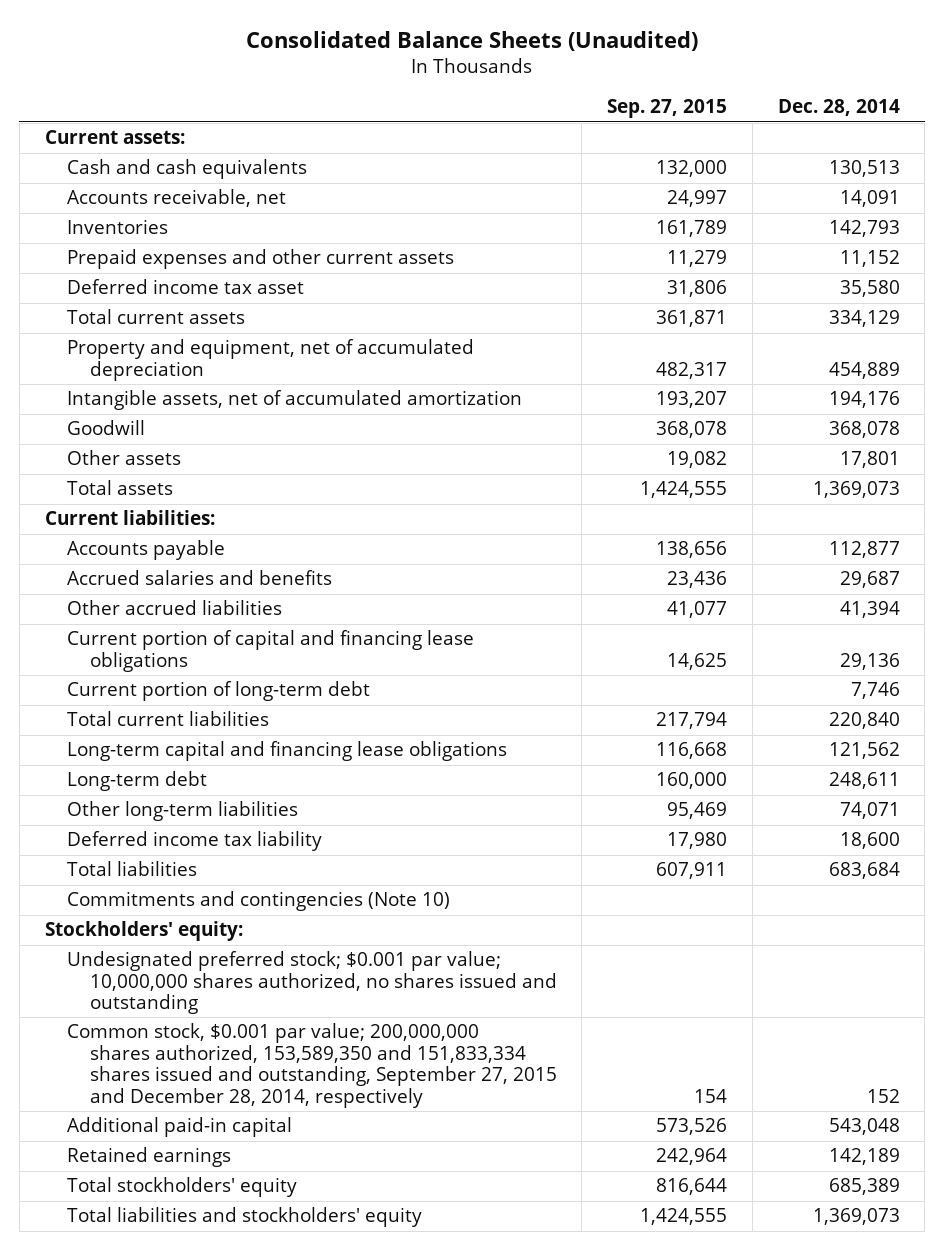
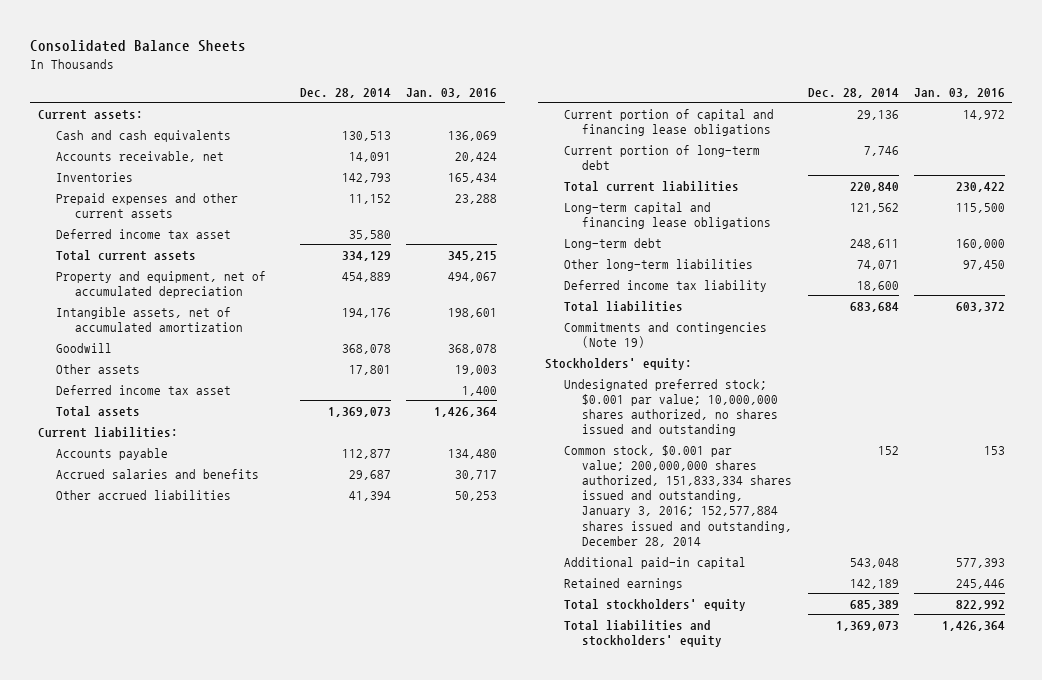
[246,31,699,52] Consolidated Balance Sheets (Unaudited) -> [29,40,246,53] Consolidated Balance Sheets
[607,99,728,119] Sep. 27, 2015 -> none
none -> [406,87,498,98] Jan. 03, 2016
none -> [56,384,232,395] Deferred income tax asset
[67,891,451,912] Commitments and contingencies (Note 10) -> [563,321,767,348] Commitments and contingencies (Note 19)
[67,1023,557,1108] Common stock, $0.001 par value; 200,000,000 shares authorized, 153,589,350 and 151,833,334 shares issued and outstanding, September 27, 2015 and December 28, 2014, respectively -> [563,444,793,547] Common stock, $0.001 par value; 200,000,000 shares authorized, 151,833,334 shares issued and outstanding, January 3, 2016; 152,577,884 shares issued and outstanding, December 28, 2014

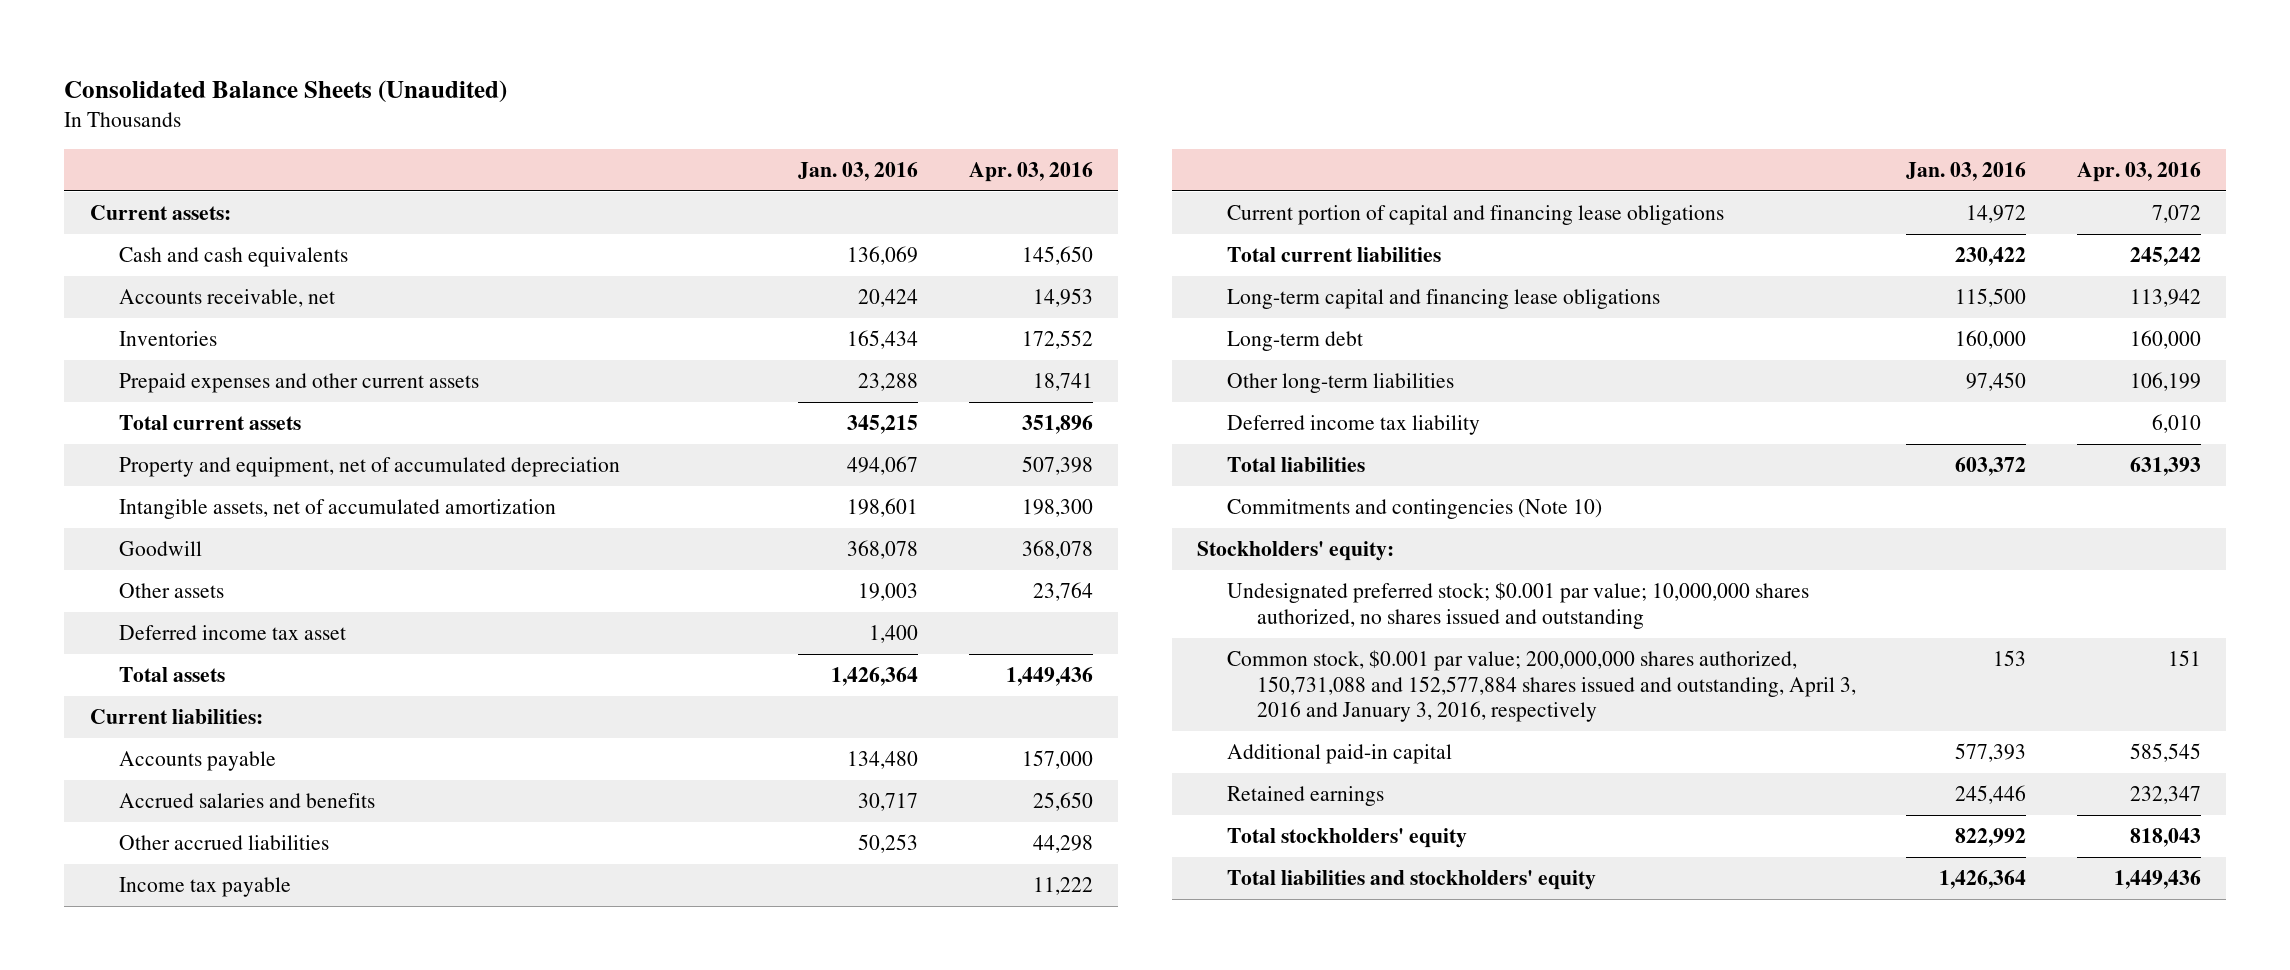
[29,40,246,53] Consolidated Balance Sheets -> [64,80,508,104] Consolidated Balance Sheets (Unaudited)
[299,87,391,98] Dec. 28, 2014 -> none
none -> [968,162,1093,183] Apr. 03, 2016
[56,228,232,239] Deferred income tax asset -> none
none -> [119,877,292,898] Income tax payable
[563,144,760,170] Current portion of long-term debt -> none
[563,321,767,348] Commitments and contingencies (Note 19) -> [1227,499,1603,520] Commitments and contingencies (Note 10)
[563,444,793,547] Common stock, $0.001 par value; 200,000,000 shares authorized, 151,833,334 shares issued and outstanding, January 3, 2016; 152,577,884 shares issued and outstanding, December 28, 2014 -> [1227,650,1856,723] Common stock, $0.001 par value; 200,000,000 shares authorized, 150,731,088 and 152,577,884 shares issued and outstanding, April 3, 2016 and January 3, 2016, respectively

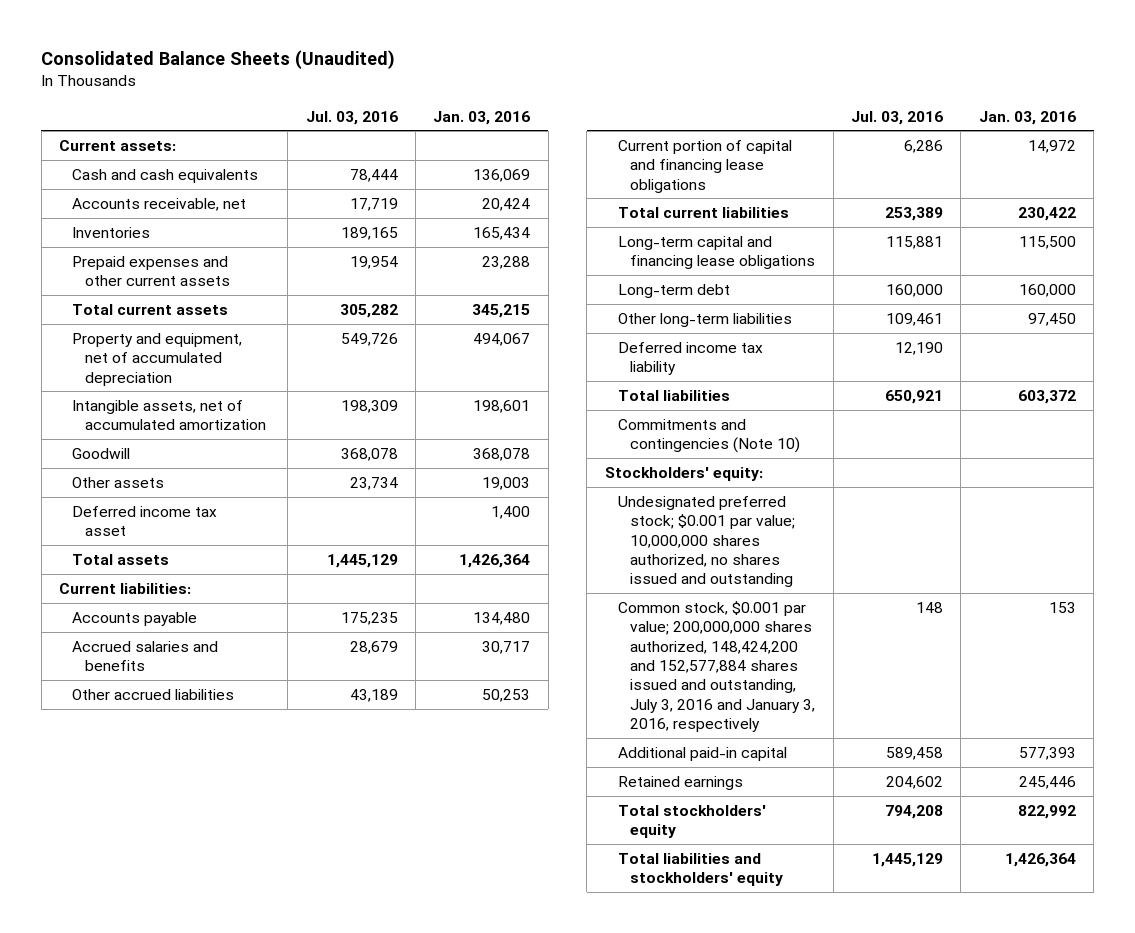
[968,162,1093,183] Apr. 03, 2016 -> none
none -> [305,110,398,125] Jul. 03, 2016
[119,877,292,898] Income tax payable -> none
[1227,650,1856,723] Common stock, $0.001 par value; 200,000,000 shares authorized, 150,731,088 and 152,577,884 shares issued and outstanding, April 3, 2016 and January 3, 2016, respectively -> [617,600,816,733] Common stock, $0.001 par value; 200,000,000 shares authorized, 148,424,200 and 152,577,884 shares issued and outstanding, July 3, 2016 and January 3, 2016, respectively

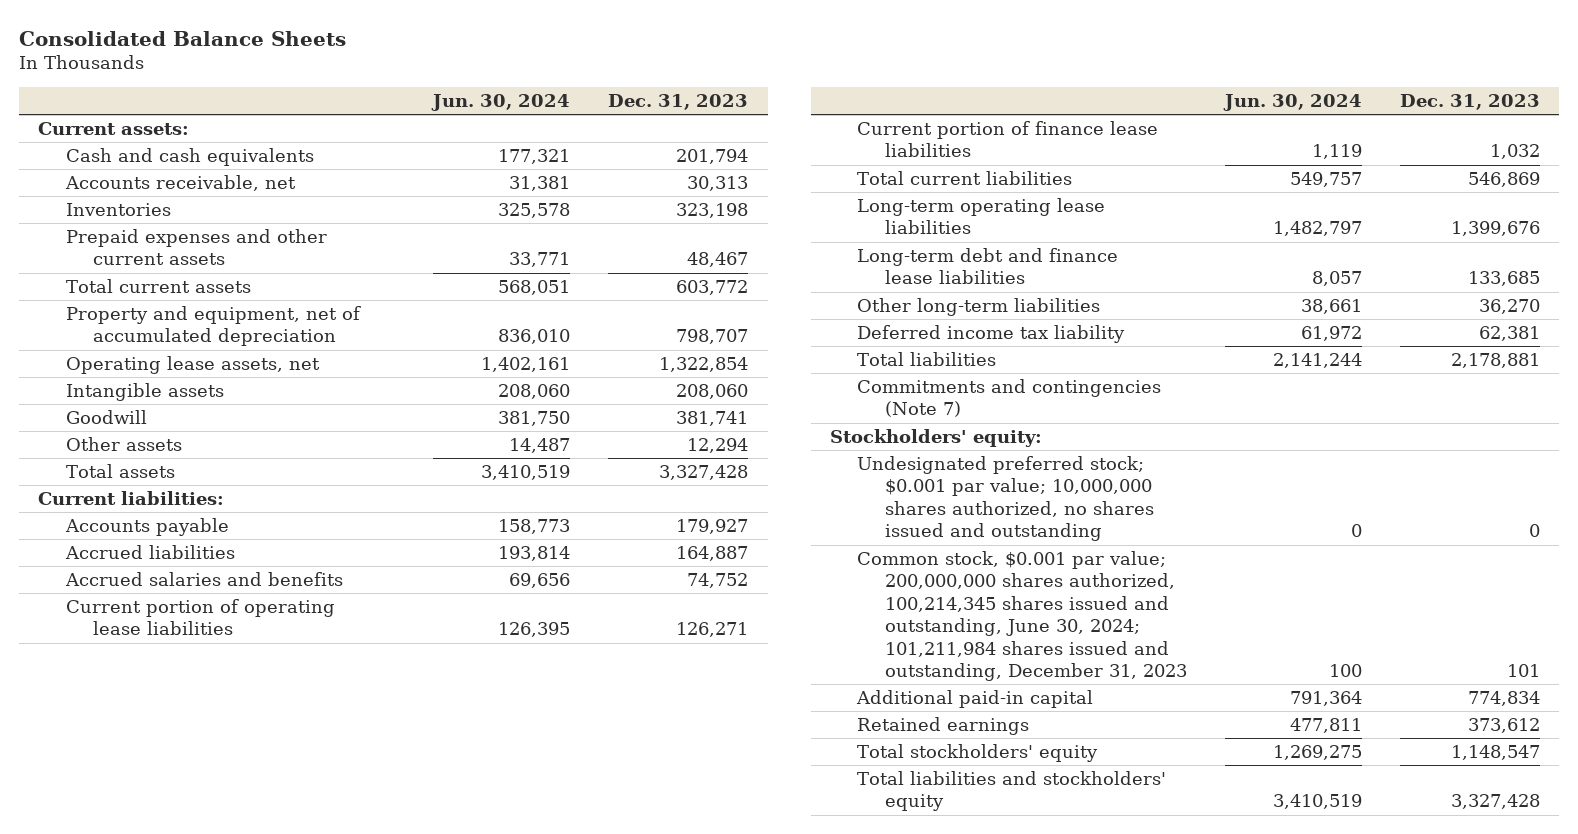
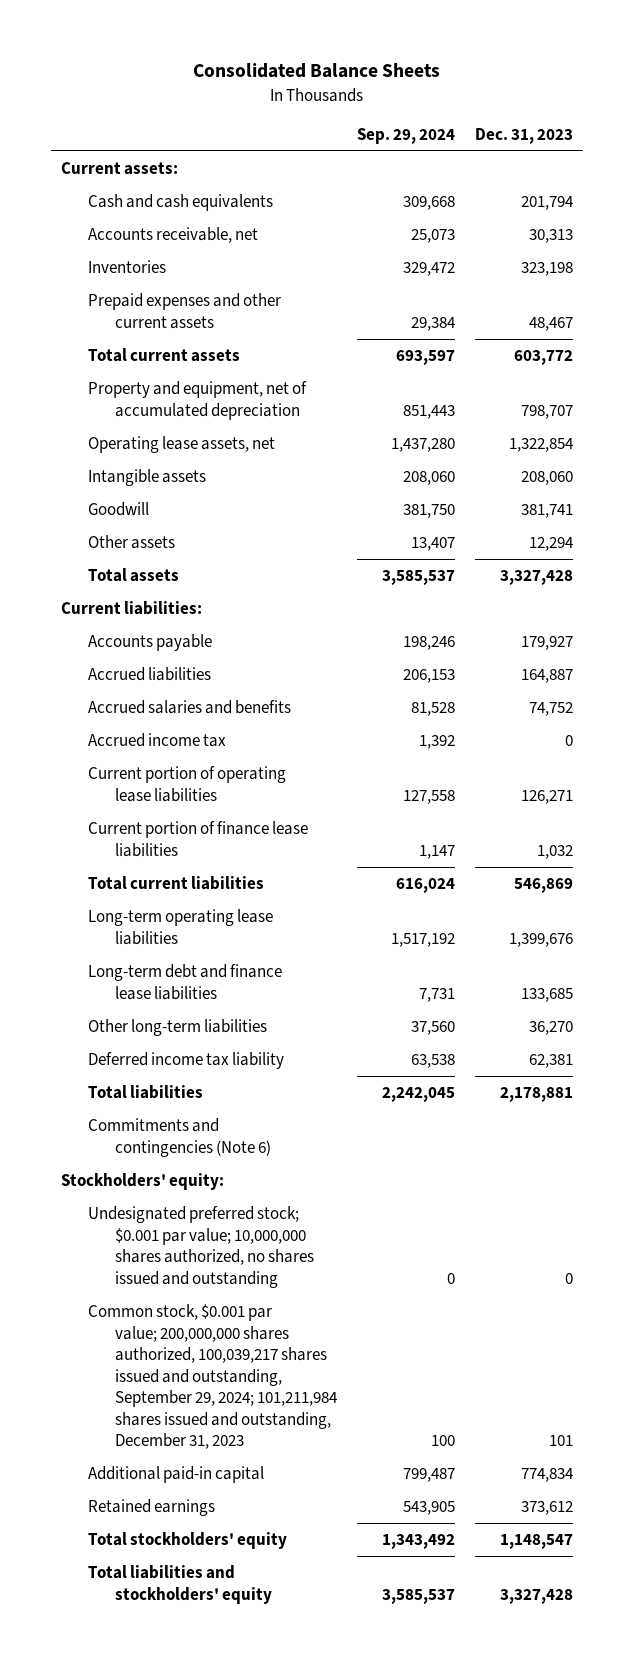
[431,93,571,111] Jun. 30, 2024 -> none
none -> [356,127,455,144] Sep. 29, 2024
none -> [87,733,226,748] Accrued income tax
[857,379,1162,418] Commitments and contingencies (Note 7) -> [87,1118,271,1157] Commitments and contingencies (Note 6)
[857,551,1187,682] Common stock, $0.001 par value; 200,000,000 shares authorized, 100,214,345 shares issued and outstanding, June 30, 2024; 101,211,984 shares issued and outstanding, December 31, 2023 -> [87,1304,337,1450] Common stock, $0.001 par value; 200,000,000 shares authorized, 100,039,217 shares issued and outstanding, September 29, 2024; 101,211,984 shares issued and outstanding, December 31, 2023

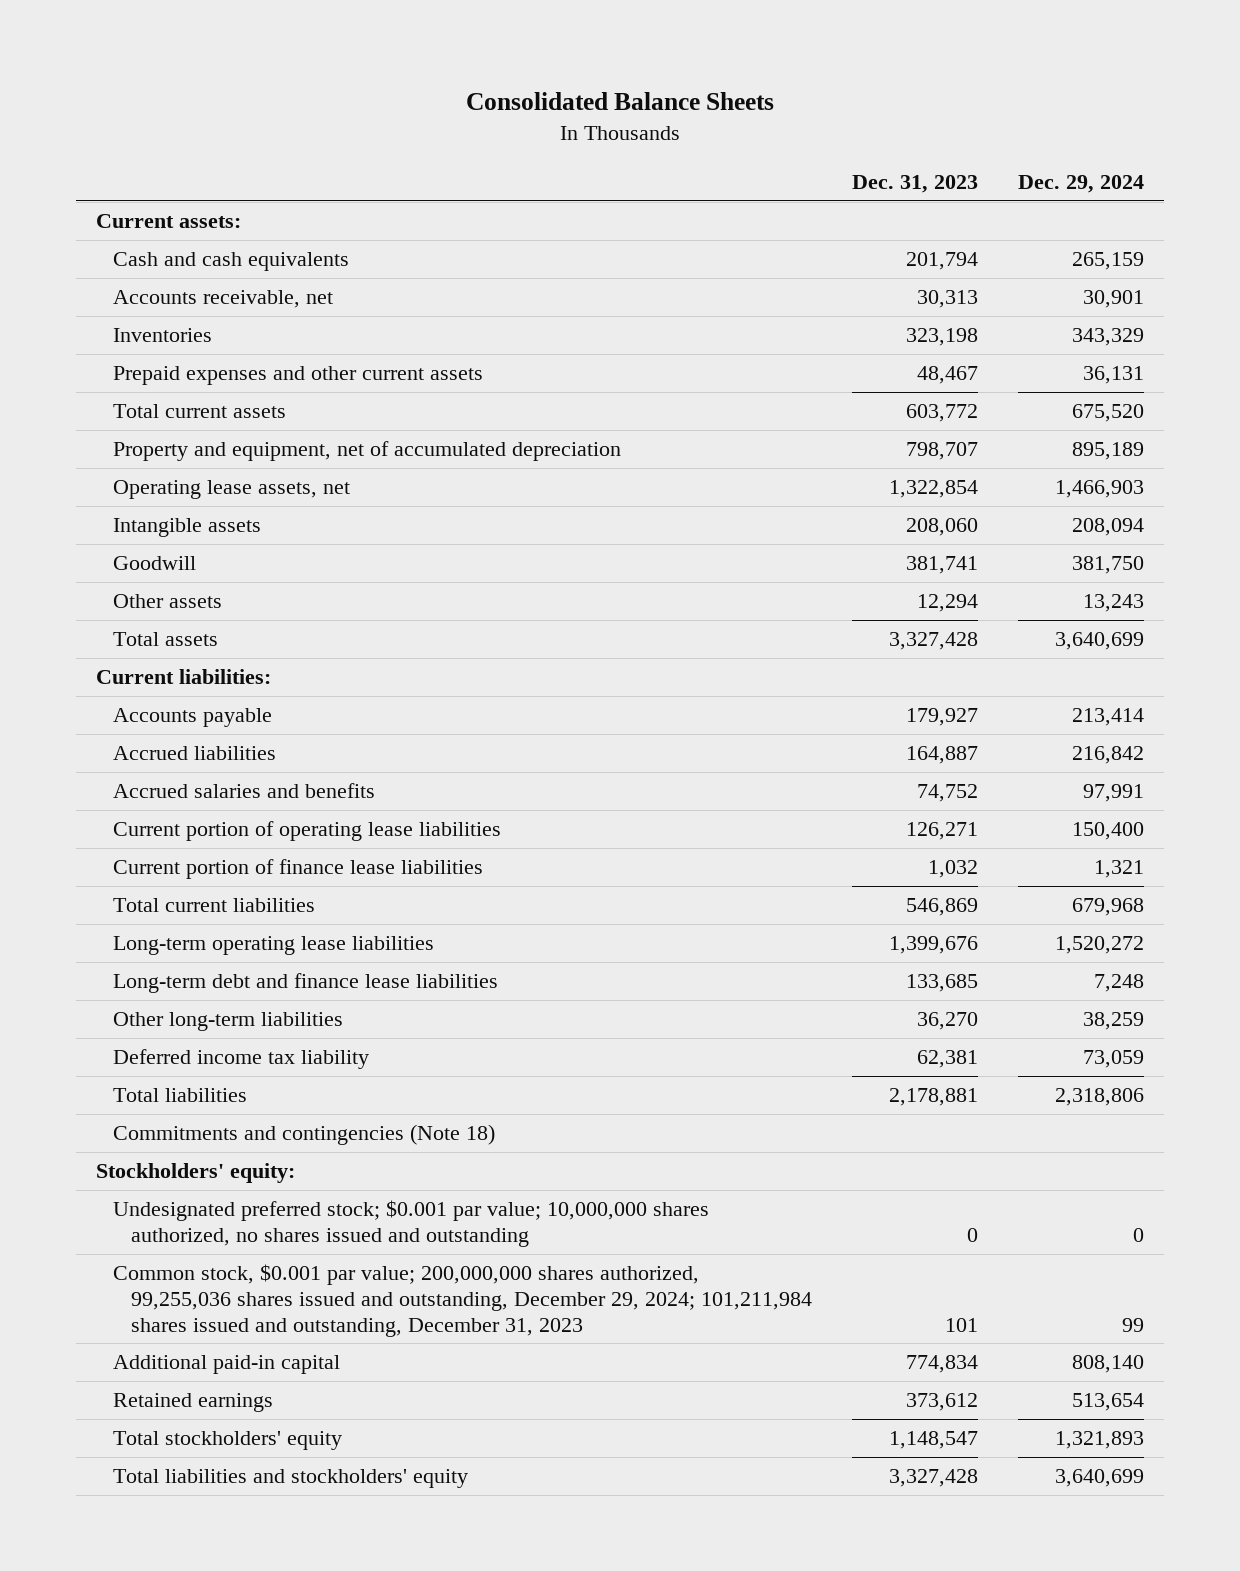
[356,127,455,144] Sep. 29, 2024 -> none
none -> [1017,174,1144,193] Dec. 29, 2024
[87,733,226,748] Accrued income tax -> none
[87,1118,271,1157] Commitments and contingencies (Note 6) -> [113,1124,496,1146] Commitments and contingencies (Note 18)
[87,1304,337,1450] Common stock, $0.001 par value; 200,000,000 shares authorized, 100,039,217 shares issued and outstanding, September 29, 2024; 101,211,984 shares issued and outstanding, December 31, 2023 -> [113,1264,812,1337] Common stock, $0.001 par value; 200,000,000 shares authorized, 99,255,036 shares issued and outstanding, December 29, 2024; 101,211,984 shares issued and outstanding, December 31, 2023

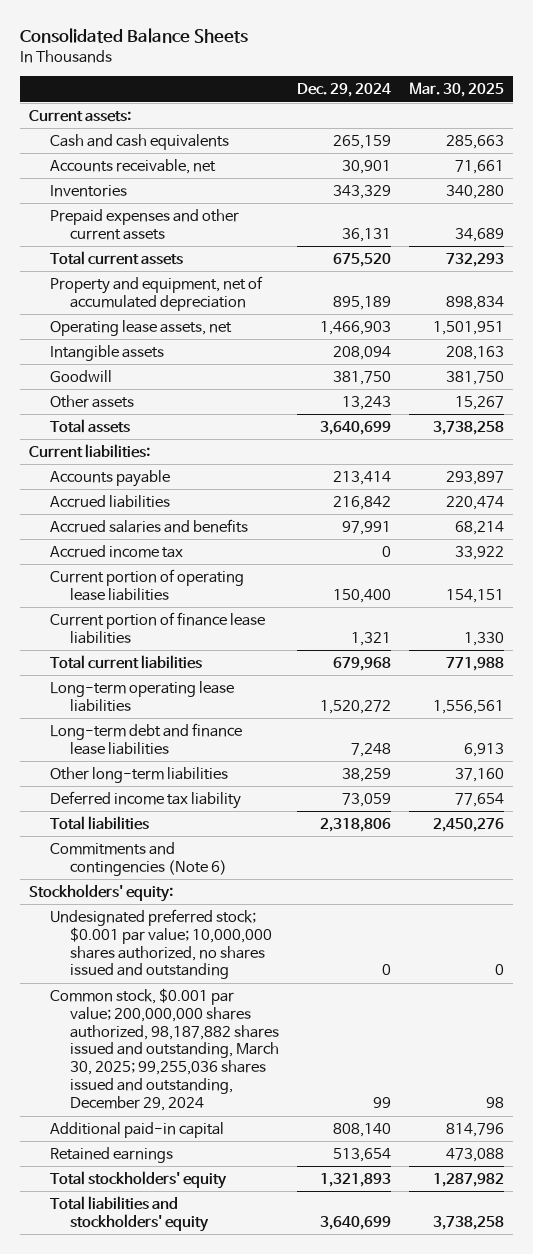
[851,174,978,193] Dec. 31, 2023 -> none
none -> [409,82,505,98] Mar. 30, 2025
none -> [49,544,183,558] Accrued income tax
[113,1124,496,1146] Commitments and contingencies (Note 18) -> [49,841,228,876] Commitments and contingencies (Note 6)
[113,1264,812,1337] Common stock, $0.001 par value; 200,000,000 shares authorized, 99,255,036 shares issued and outstanding, December 29, 2024; 101,211,984 shares issued and outstanding, December 31, 2023 -> [49,987,280,1111] Common stock, $0.001 par value; 200,000,000 shares authorized, 98,187,882 shares issued and outstanding, March 30, 2025; 99,255,036 shares issued and outstanding, December 29, 2024

